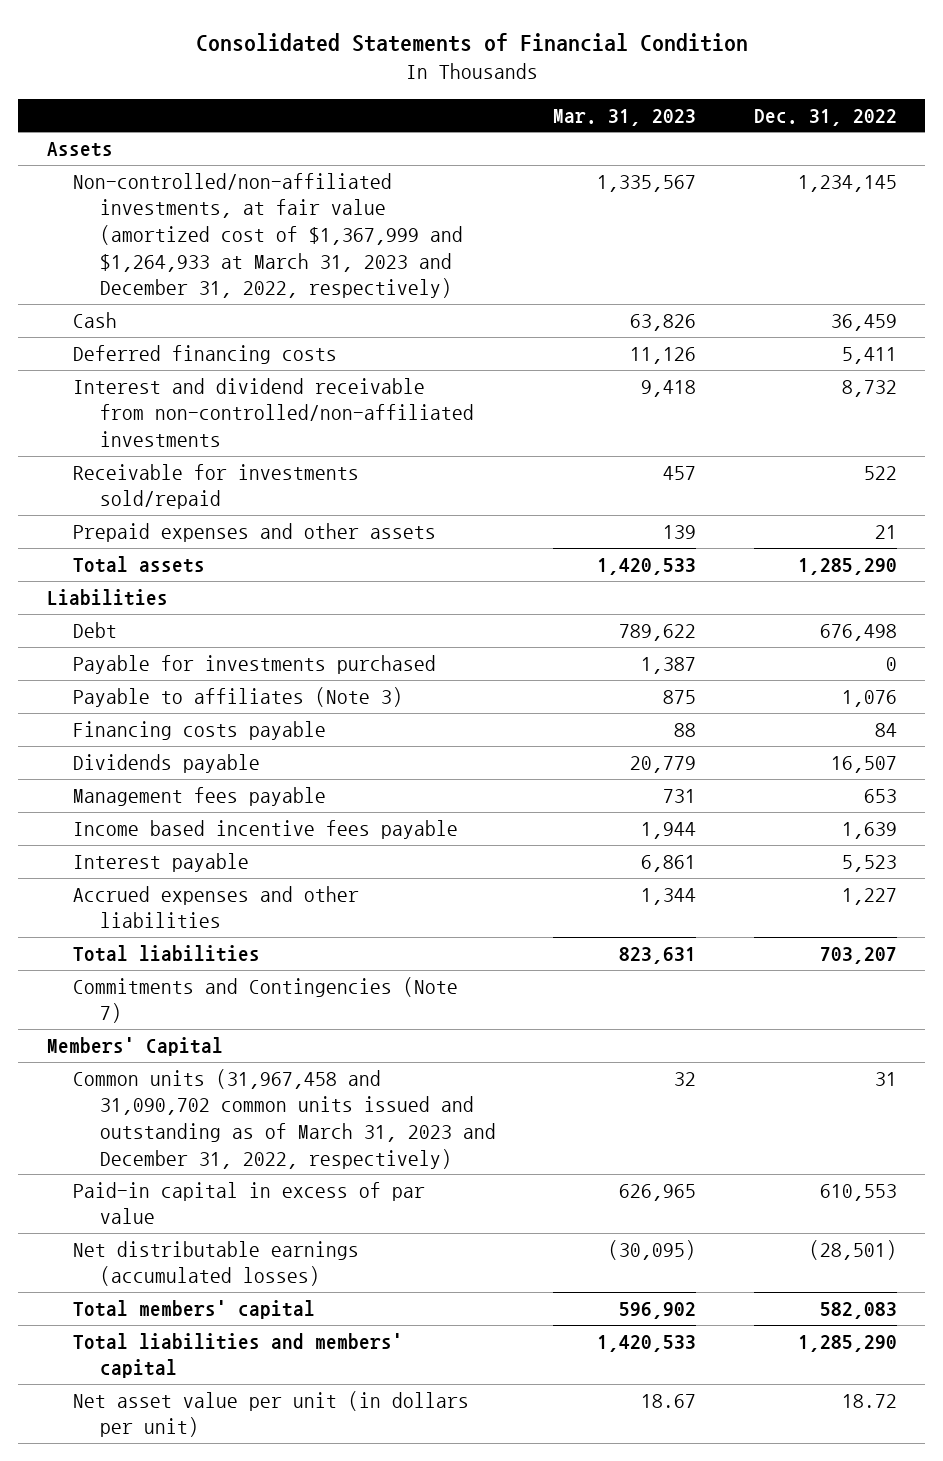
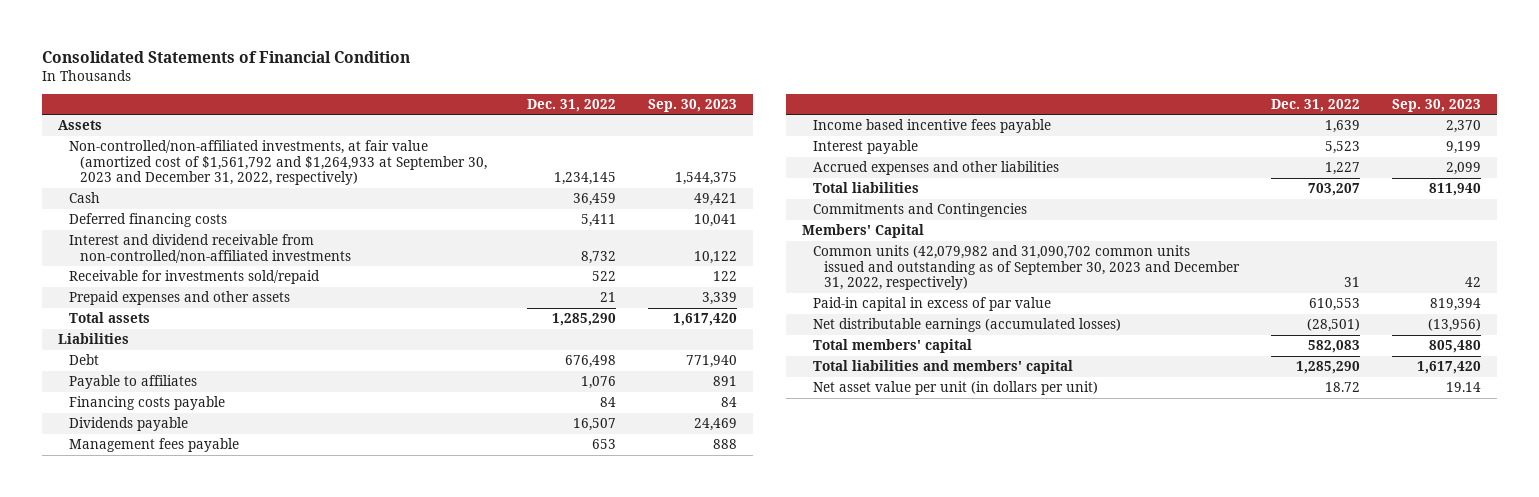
[553,108,697,126] Mar. 31, 2023 -> none
none -> [647,98,737,112] Sep. 30, 2023
[73,172,463,299] Non-controlled/non-affiliated investments, at fair value (amortized cost of $1,367,999 and $1,264,933 at March 31, 2023 and December 31, 2022, respectively) -> [68,140,488,186] Non-controlled/non-affiliated investments, at fair value (amortized cost of $1,561,792 and $1,264,933 at September 30, 2023 and December 31, 2022, respectively)
[73,654,437,674] Payable for investments purchased -> none
[73,686,404,707] Payable to affiliates (Note 3) -> [68,375,197,390] Payable to affiliates
[73,976,459,1024] Commitments and Contingencies (Note 7) -> [813,203,1028,218] Commitments and Contingencies
[73,1068,496,1169] Common units (31,967,458 and 31,090,702 common units issued and outstanding as of March 31, 2023 and December 31, 2022, respectively) -> [813,245,1241,291] Common units (42,079,982 and 31,090,702 common units issued and outstanding as of September 30, 2023 and December 31, 2022, respectively)

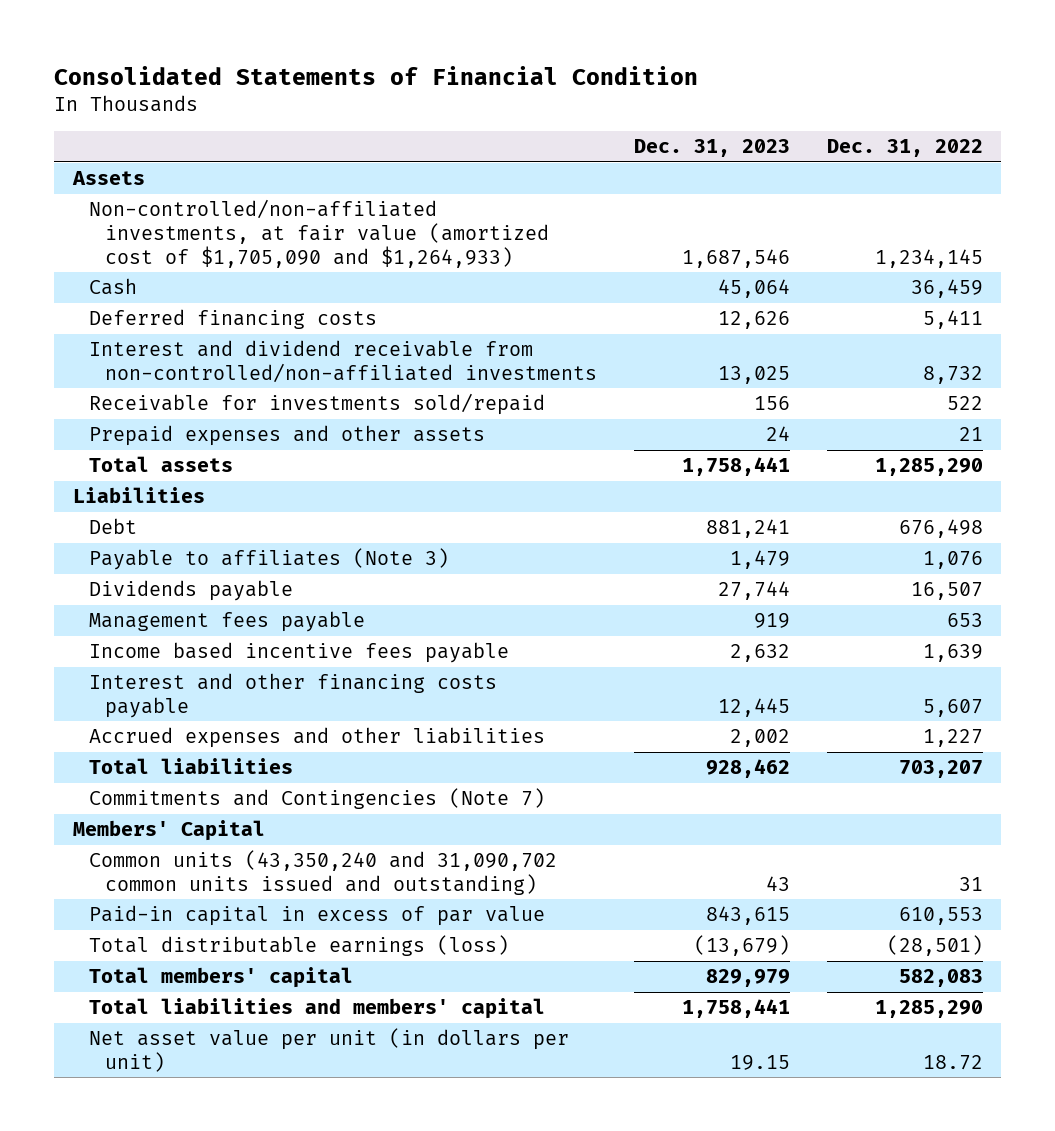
[647,98,737,112] Sep. 30, 2023 -> none
none -> [633,139,790,158] Dec. 31, 2023
[68,140,488,186] Non-controlled/non-affiliated investments, at fair value (amortized cost of $1,561,792 and $1,264,933 at September 30, 2023 and December 31, 2022, respectively) -> [88,199,549,268] Non-controlled/non-affiliated investments, at fair value (amortized cost of $1,705,090 and $1,264,933)
[68,396,225,411] Financing costs payable -> none
[68,375,197,390] Payable to affiliates -> [88,548,449,571] Payable to affiliates (Note 3)
[813,140,919,155] Interest payable -> none
none -> [88,673,497,719] Interest and other financing costs payable
[813,203,1028,218] Commitments and Contingencies -> [88,788,545,810] Commitments and Contingencies (Note 7)
[813,245,1241,291] Common units (42,079,982 and 31,090,702 common units issued and outstanding as of September 30, 2023 and December 31, 2022, respectively) -> [88,850,557,896] Common units (43,350,240 and 31,090,702 common units issued and outstanding)
[813,318,1122,333] Net distributable earnings (accumulated losses) -> [88,935,509,957] Total distributable earnings (loss)

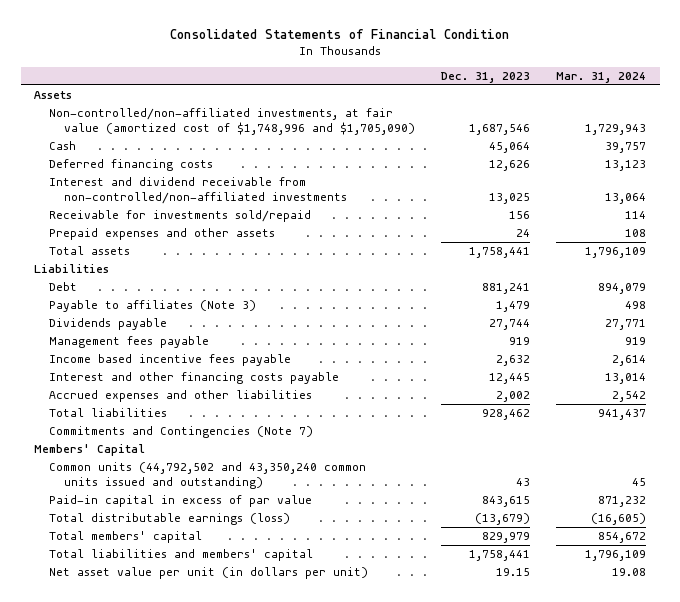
[826,139,983,158] Dec. 31, 2022 -> none
none -> [556,71,647,83] Mar. 31, 2024
[88,199,549,268] Non-controlled/non-affiliated investments, at fair value (amortized cost of $1,705,090 and $1,264,933) -> [49,108,416,135] Non-controlled/non-affiliated investments, at fair value (amortized cost of $1,748,996 and $1,705,090)
[88,850,557,896] Common units (43,350,240 and 31,090,702 common units issued and outstanding) -> [49,462,367,489] Common units (44,792,502 and 43,350,240 common units issued and outstanding)

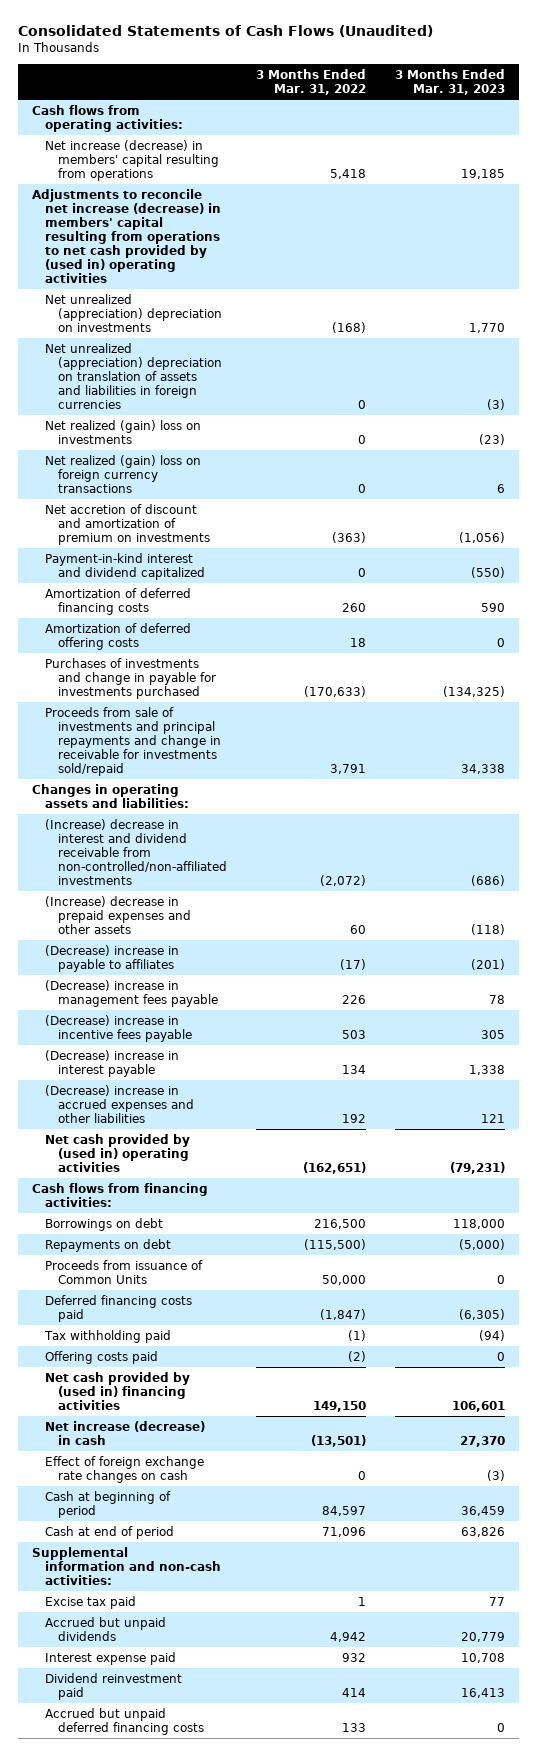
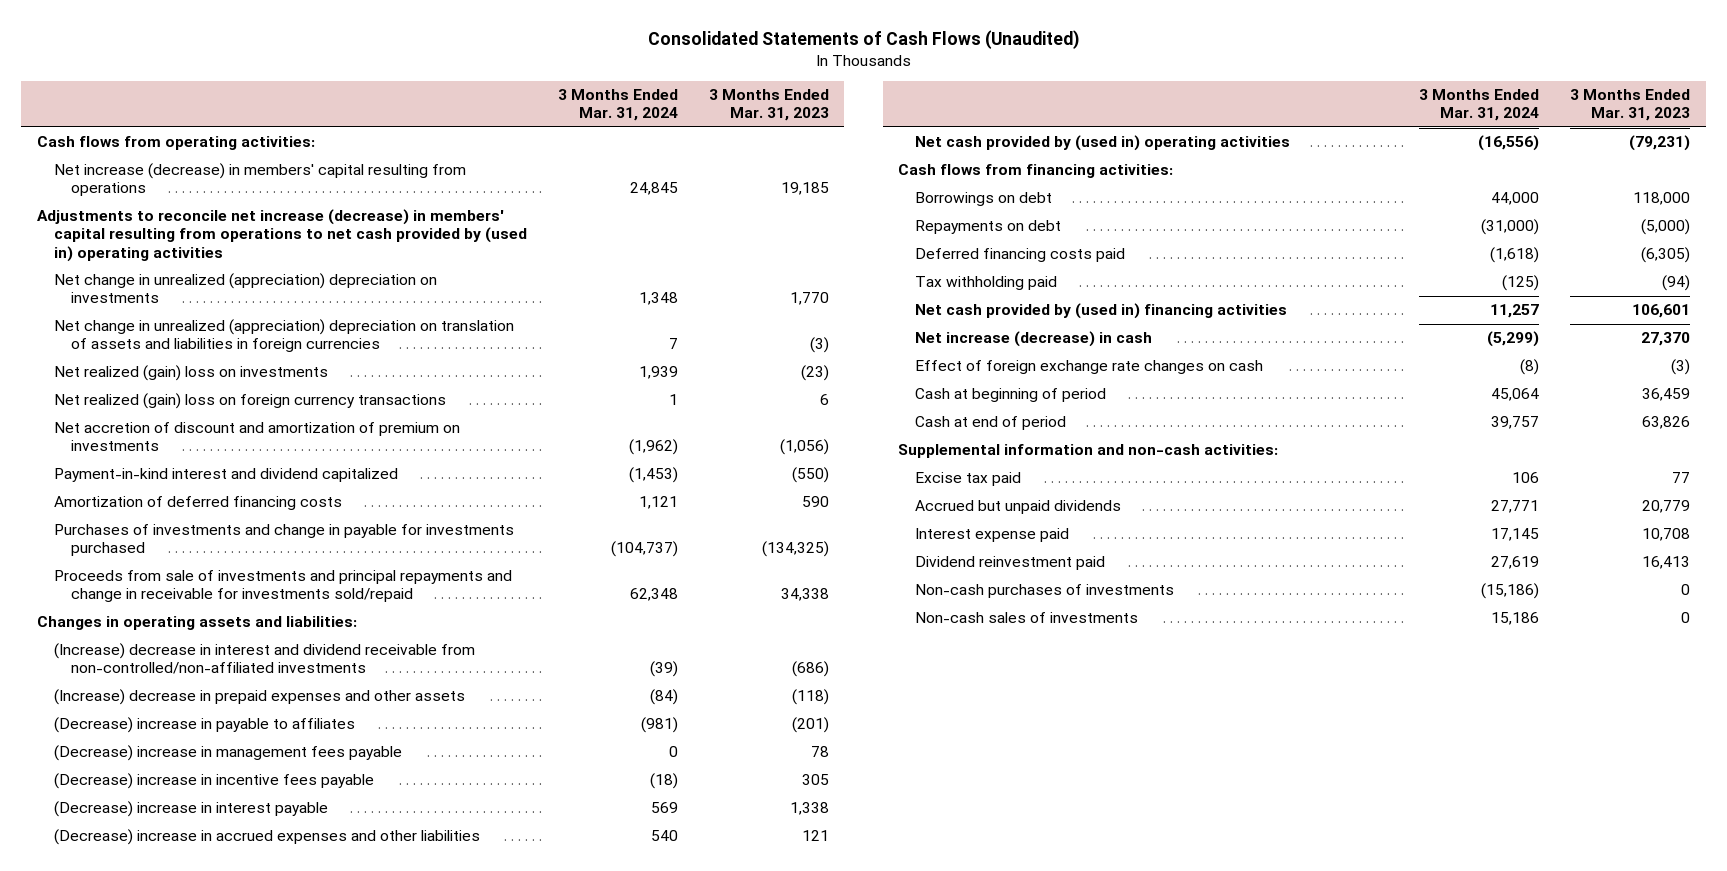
[255,68,366,95] 3 Months Ended Mar. 31, 2022 -> none
none -> [557,89,678,122] 3 Months Ended Mar. 31, 2024
[45,293,222,332] Net unrealized (appreciation) depreciation on investments -> [53,273,437,304] Net change in unrealized (appreciation) depreciation on investments
[45,342,222,409] Net unrealized (appreciation) depreciation on translation of assets and liabilities in foreign currencies -> [53,319,514,353] Net change in unrealized (appreciation) depreciation on translation of assets and liabilities in foreign currencies
[45,622,192,650] Amortization of deferred offering costs -> none
[45,1259,204,1284] Proceeds from issuance of Common Units -> none
[45,1350,159,1364] Offering costs paid -> none
[45,1707,204,1735] Accrued but unpaid deferred financing costs -> none
none -> [915,584,1175,599] Non-cash purchases of investments
none -> [915,612,1139,624] Non-cash sales of investments

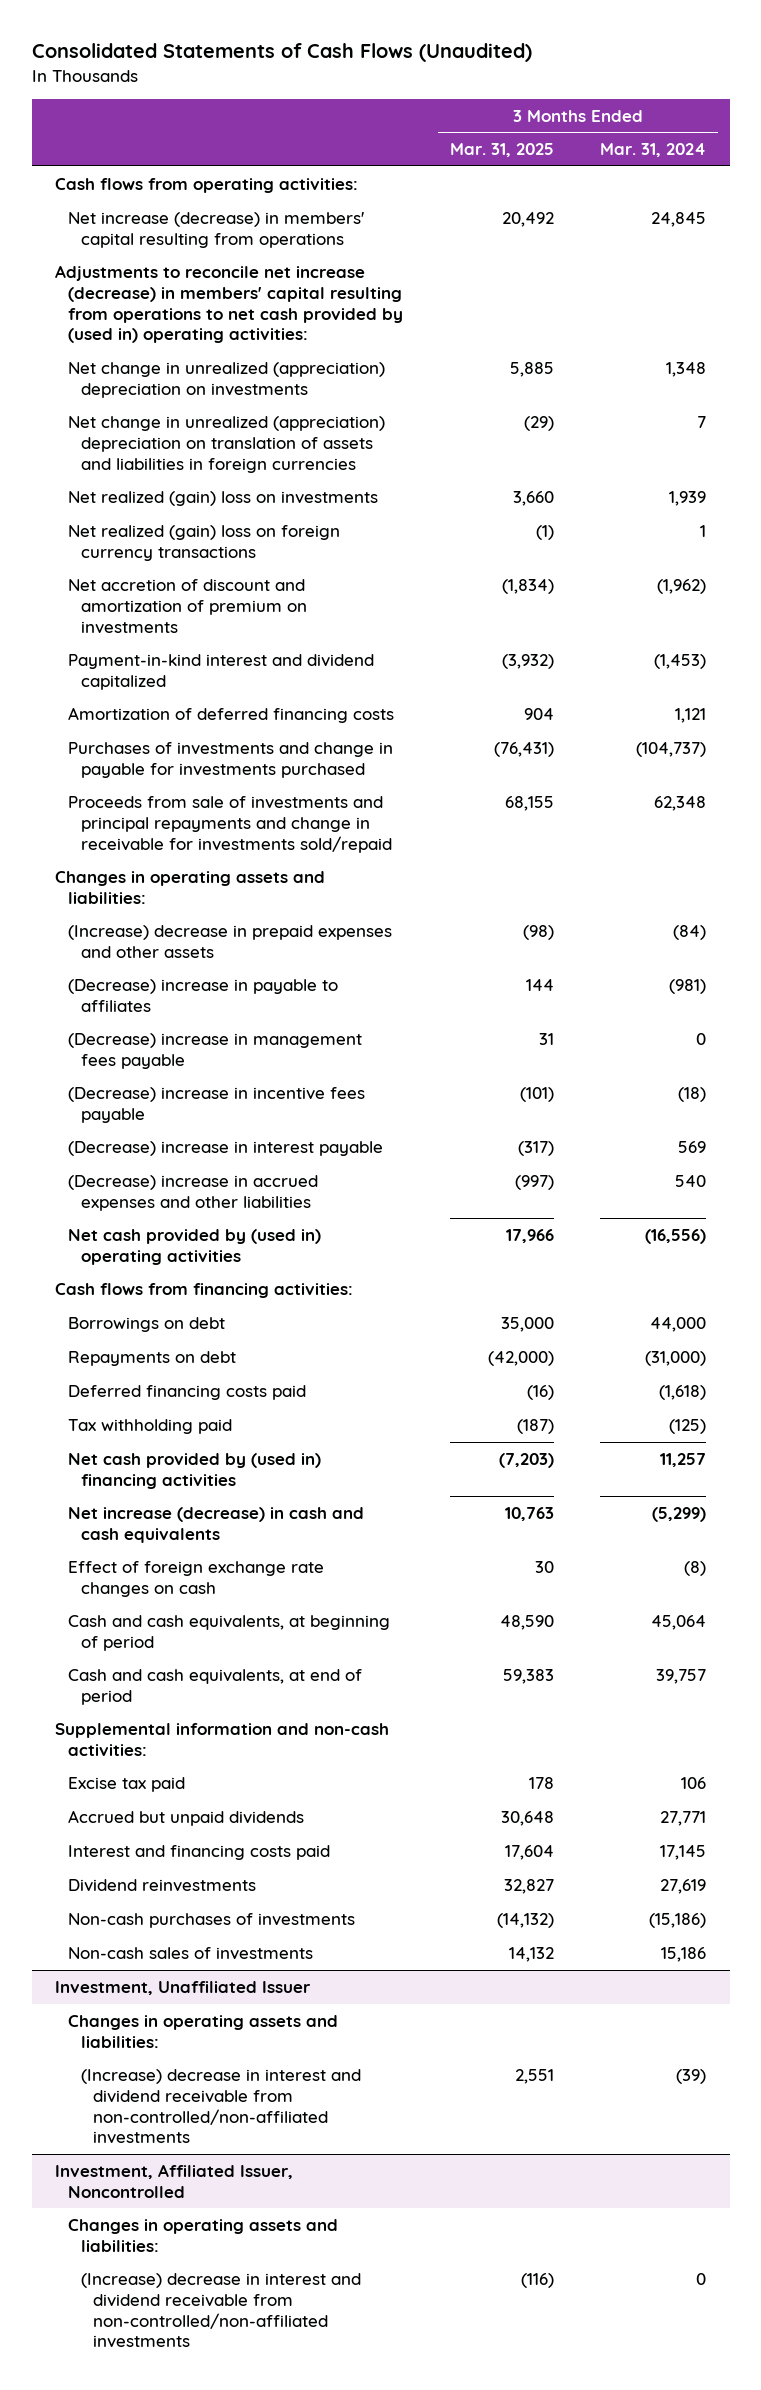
[708,89,829,122] 3 Months Ended Mar. 31, 2023 -> none
none -> [449,143,554,158] Mar. 31, 2025
[36,209,527,262] Adjustments to reconcile net increase (decrease) in members' capital resulting from operations to net cash provided by (used in) operating activities -> [54,264,403,344] Adjustments to reconcile net increase (decrease) in members' capital resulting from operations to net cash provided by (used in) operating activities:
[53,643,475,675] (Increase) decrease in interest and dividend receivable from non-controlled/non-affiliated investments -> none
[915,331,1153,348] Net increase (decrease) in cash -> [67,1506,364,1543] Net increase (decrease) in cash and cash equivalents
[915,388,1107,403] Cash at beginning of period -> [67,1614,390,1651] Cash and cash equivalents, at beginning of period
[915,416,1067,431] Cash at end of period -> [67,1668,362,1705] Cash and cash equivalents, at end of period
[915,528,1070,543] Interest expense paid -> [67,1844,330,1860] Interest and financing costs paid
[915,556,1106,571] Dividend reinvestment paid -> [67,1878,256,1892] Dividend reinvestments
none -> [54,1980,311,1995] Investment, Unaffiliated Issuer
none -> [67,2014,338,2048] Changes in operating assets and liabilities:
none -> [80,2068,361,2145] (Increase) decrease in interest and dividend receivable from non-controlled/non-affiliated investments
none -> [54,2163,293,2198] Investment, Affiliated Issuer, Noncontrolled
none -> [67,2218,338,2252] Changes in operating assets and liabilities:
none -> [80,2272,361,2349] (Increase) decrease in interest and dividend receivable from non-controlled/non-affiliated investments

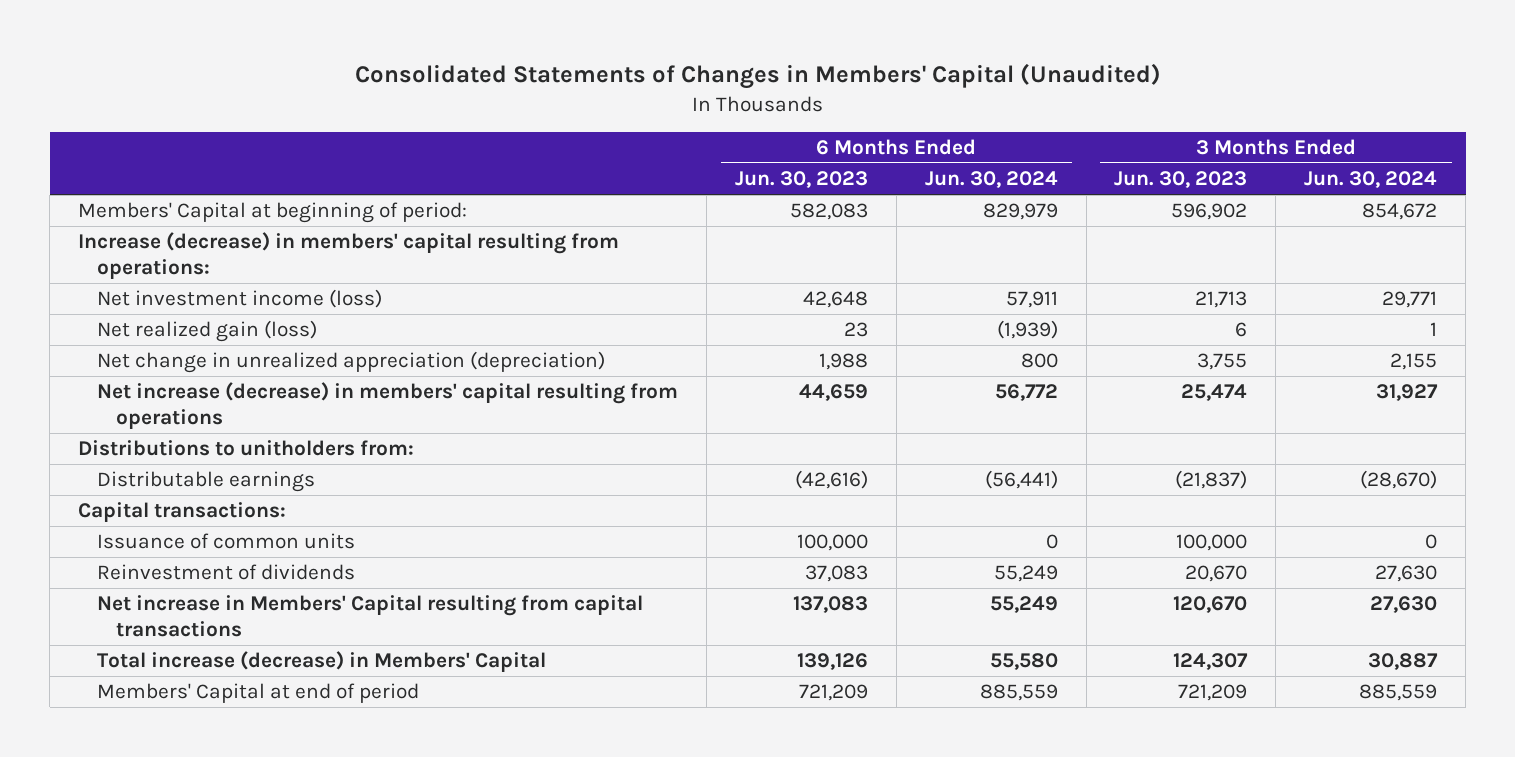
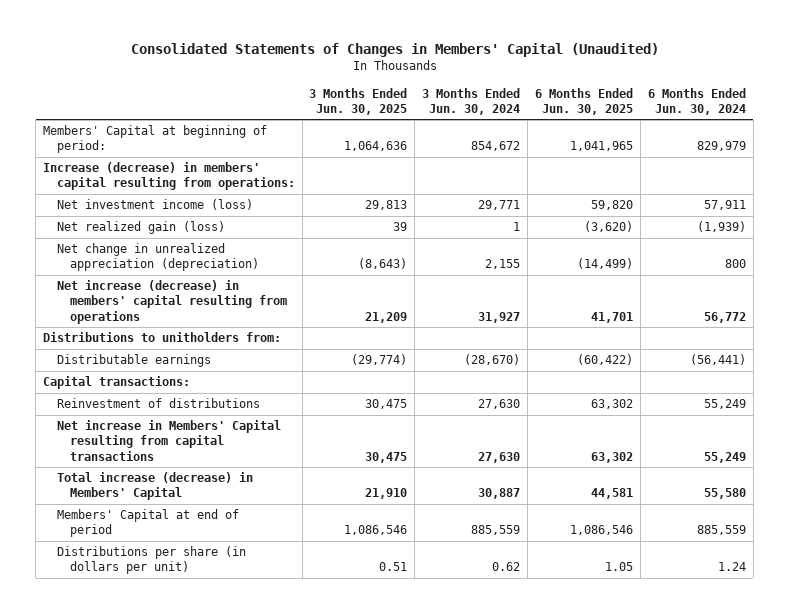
[734,171,868,189] Jun. 30, 2023 -> none
[1114,171,1248,189] Jun. 30, 2023 -> none
none -> [309,87,408,115] 3 Months Ended Jun. 30, 2025
none -> [535,87,634,115] 6 Months Ended Jun. 30, 2025
[96,533,355,550] Issuance of common units -> none
[96,564,355,581] Reinvestment of dividends -> [56,398,260,409] Reinvestment of distributions
none -> [56,546,246,575] Distributions per share (in dollars per unit)

